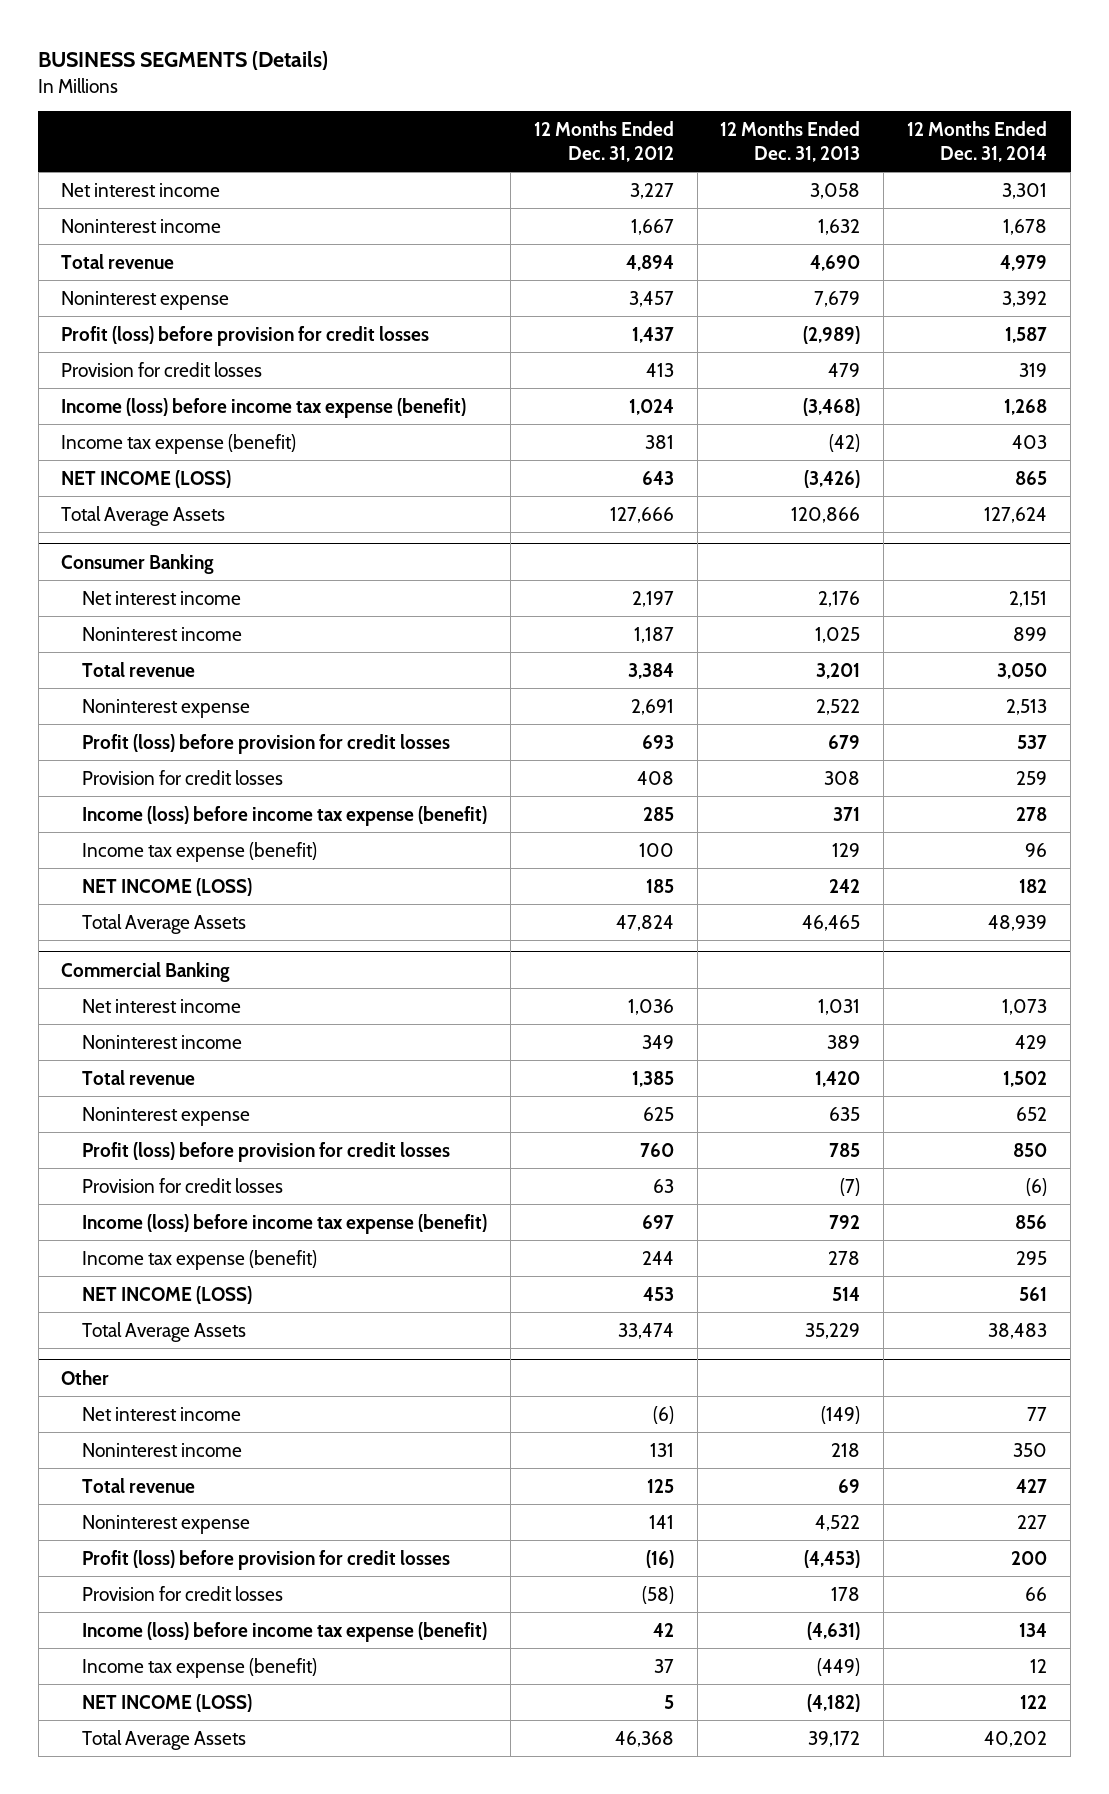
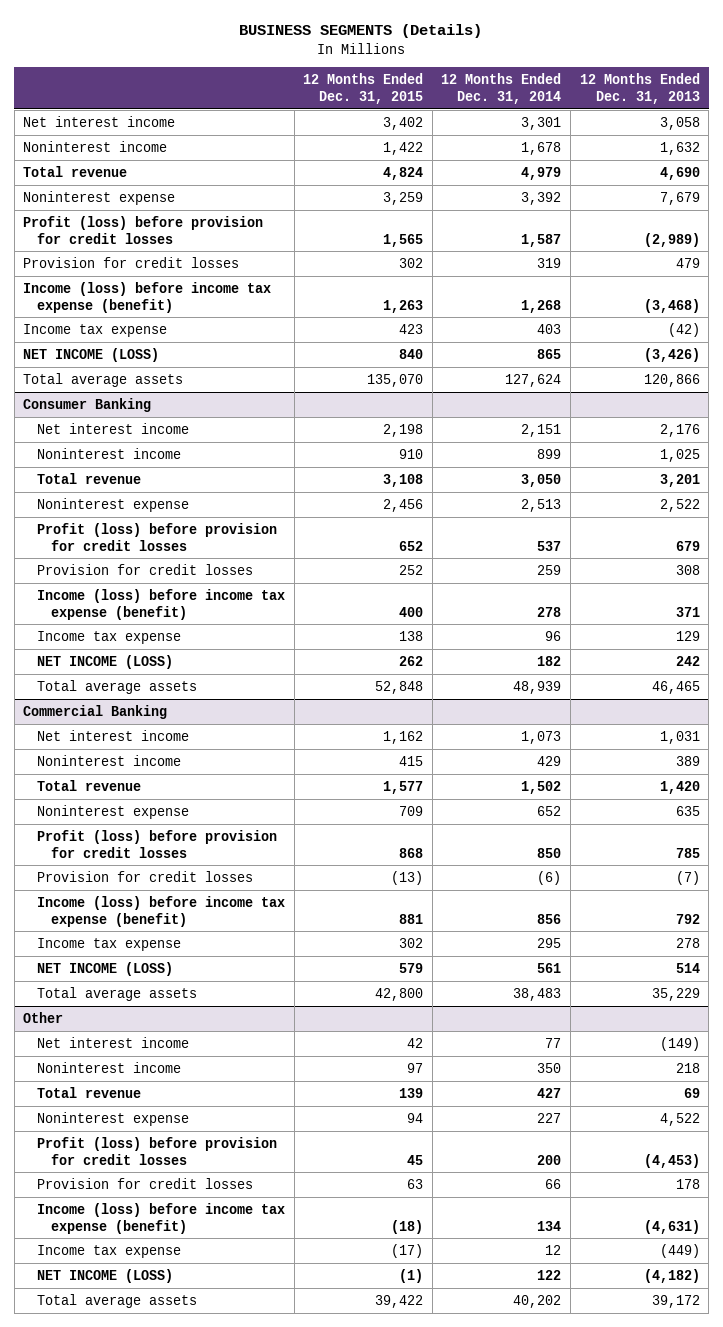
[533,121,674,162] 12 Months Ended Dec. 31, 2012 -> none
none -> [303,73,424,104] 12 Months Ended Dec. 31, 2015
[61,433,297,454] Income tax expense (benefit) -> [23,323,168,337] Income tax expense
[61,505,226,526] Total Average Assets -> [23,372,184,387] Total average assets
[81,841,317,862] Income tax expense (benefit) -> [36,630,181,644] Income tax expense
[81,913,246,934] Total Average Assets -> [36,679,197,694] Total average assets
[81,1249,317,1270] Income tax expense (benefit) -> [36,937,181,951] Income tax expense
[81,1321,246,1342] Total Average Assets -> [36,986,197,1001] Total average assets
[81,1657,317,1678] Income tax expense (benefit) -> [36,1244,181,1258] Income tax expense
[81,1729,246,1750] Total Average Assets -> [36,1293,197,1308] Total average assets

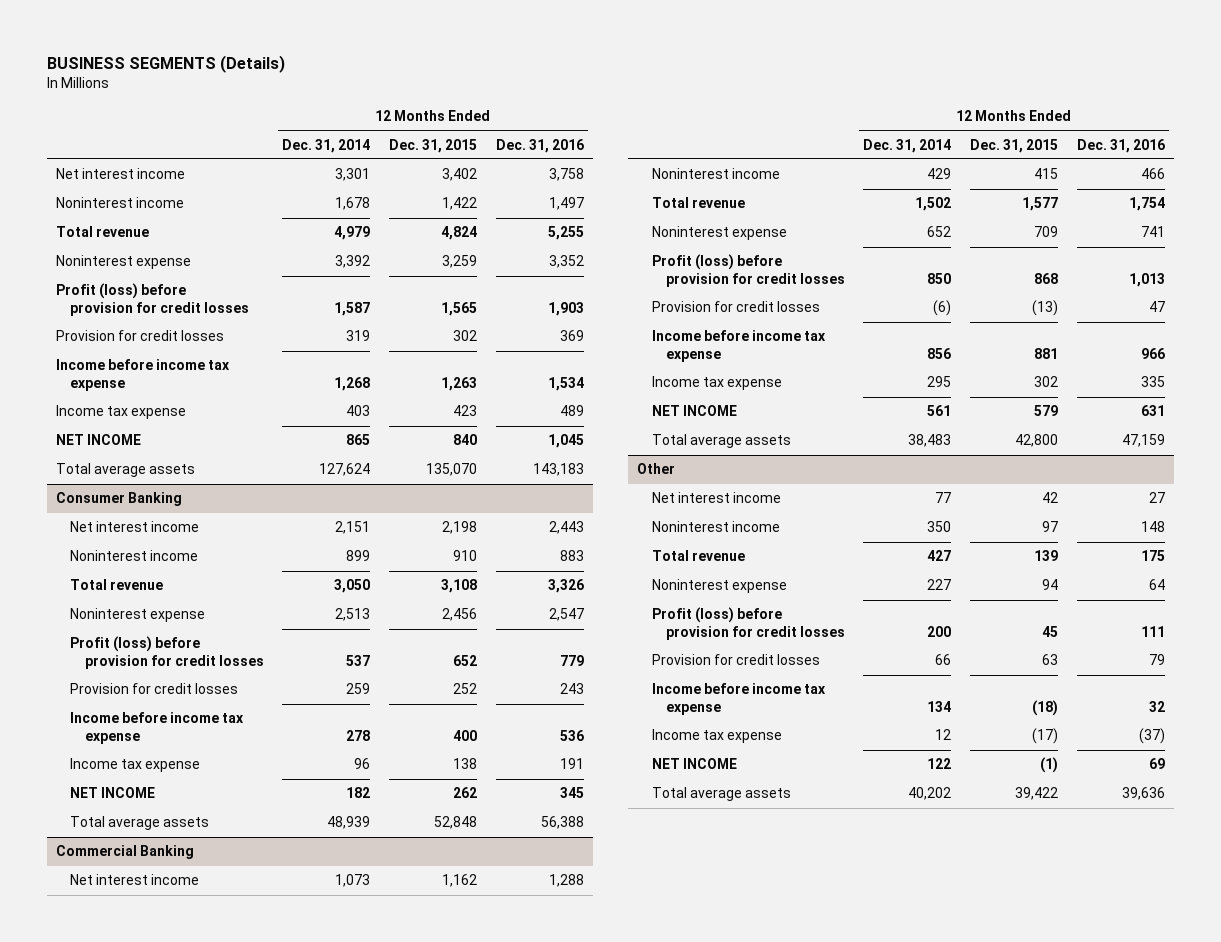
[579,73,700,104] 12 Months Ended Dec. 31, 2013 -> none
none -> [495,138,584,153] Dec. 31, 2016
[23,281,272,313] Income (loss) before income tax expense (benefit) -> [56,359,231,392] Income before income tax expense
[23,347,160,362] NET INCOME (LOSS) -> [56,434,142,446] NET INCOME
[36,588,285,620] Income (loss) before income tax expense (benefit) -> [70,712,245,745] Income before income tax expense
[36,654,173,669] NET INCOME (LOSS) -> [70,787,156,799] NET INCOME
[36,895,285,927] Income (loss) before income tax expense (benefit) -> [651,330,826,363] Income before income tax expense
[36,961,173,976] NET INCOME (LOSS) -> [651,405,737,417] NET INCOME
[36,1202,285,1234] Income (loss) before income tax expense (benefit) -> [651,683,826,716] Income before income tax expense
[36,1268,173,1283] NET INCOME (LOSS) -> [651,758,737,770] NET INCOME

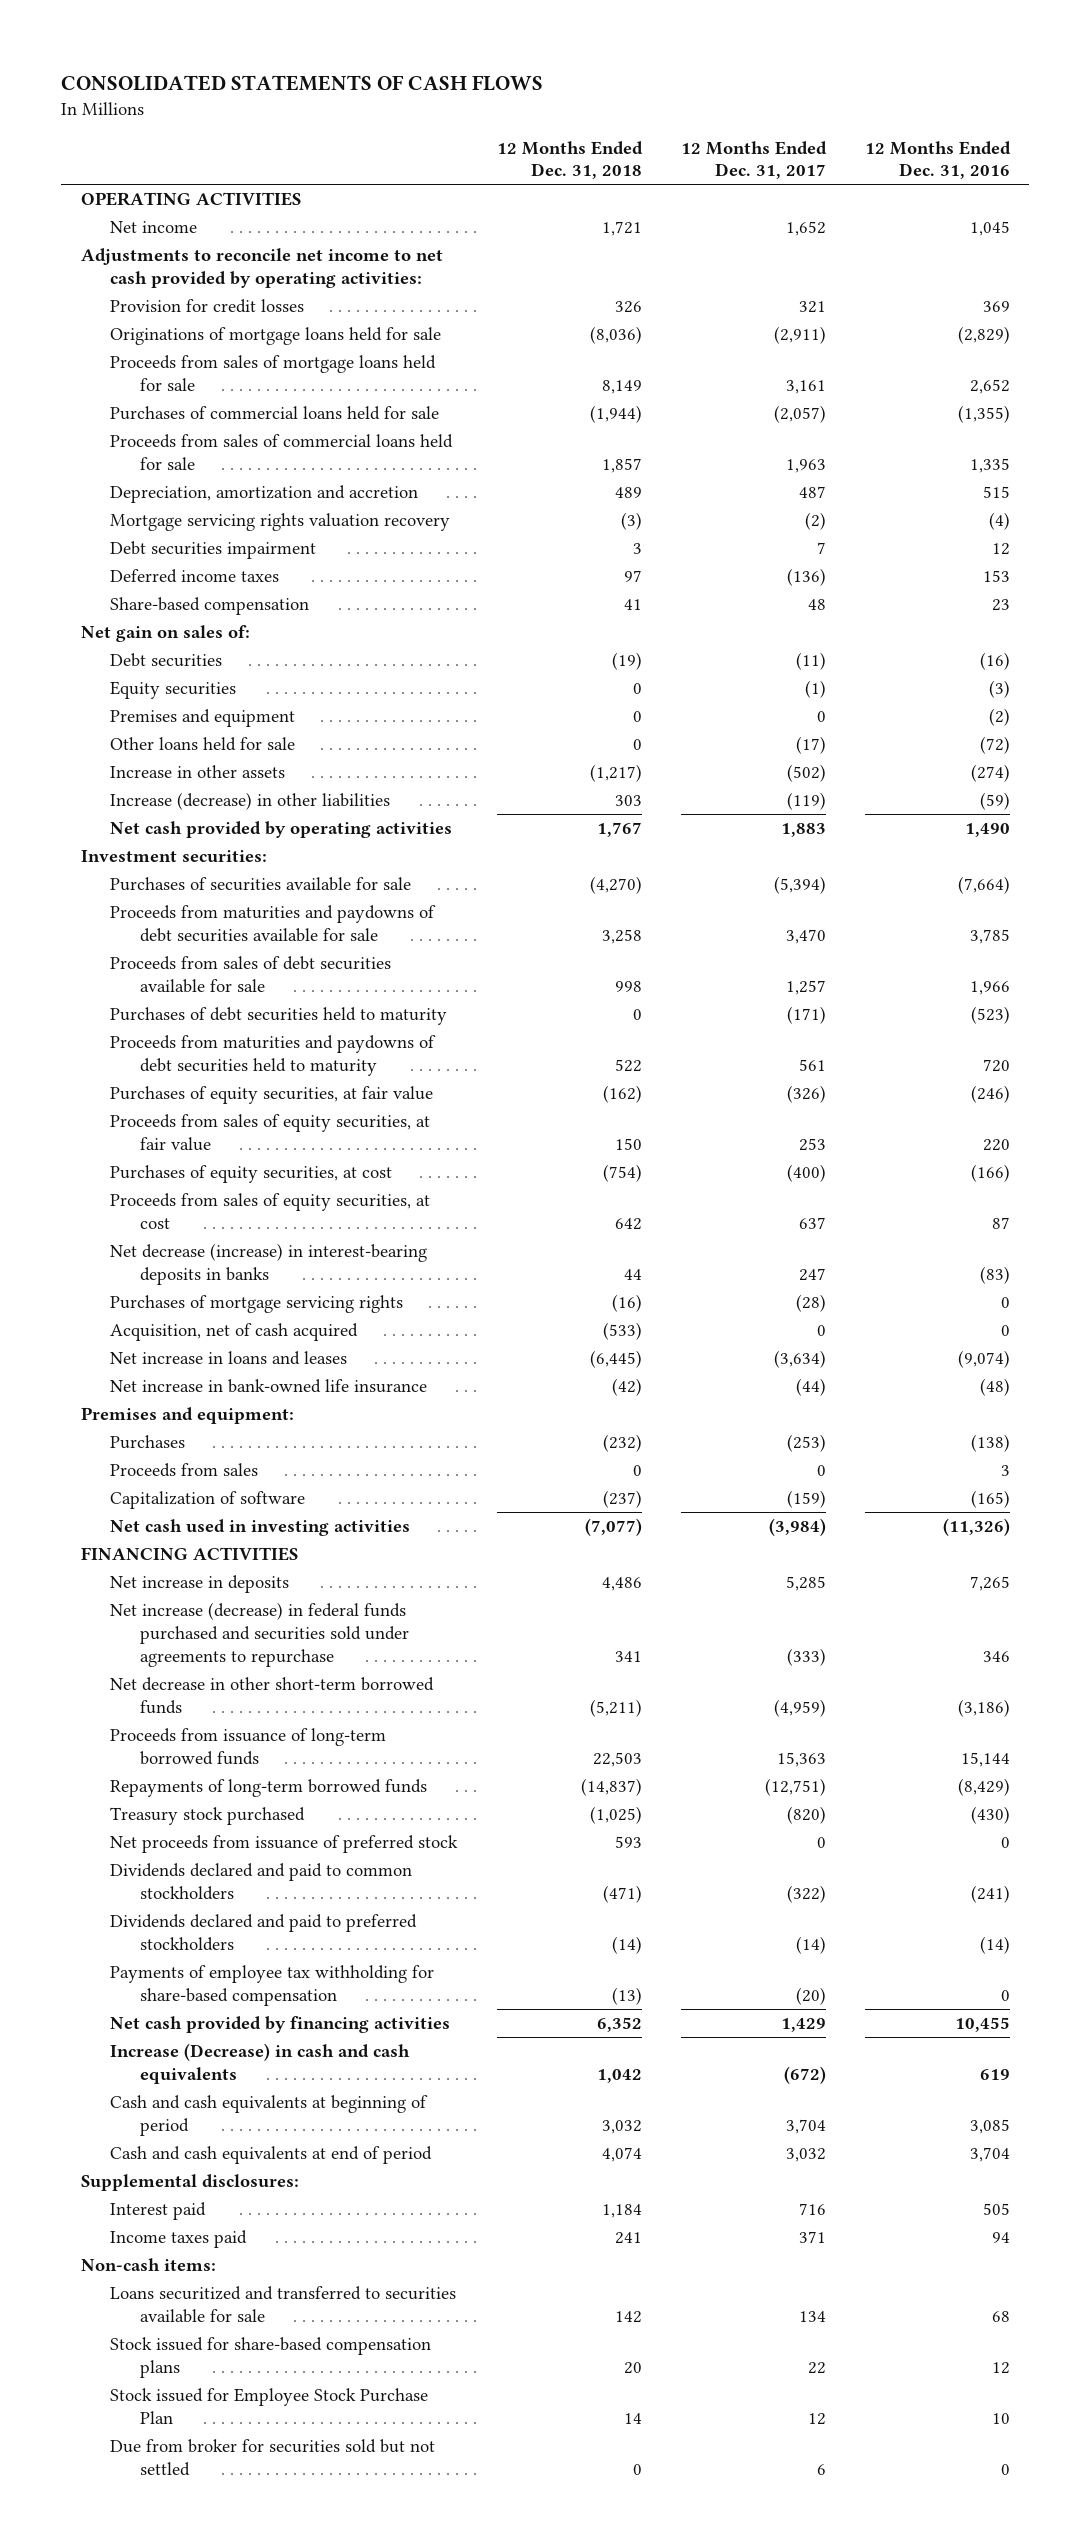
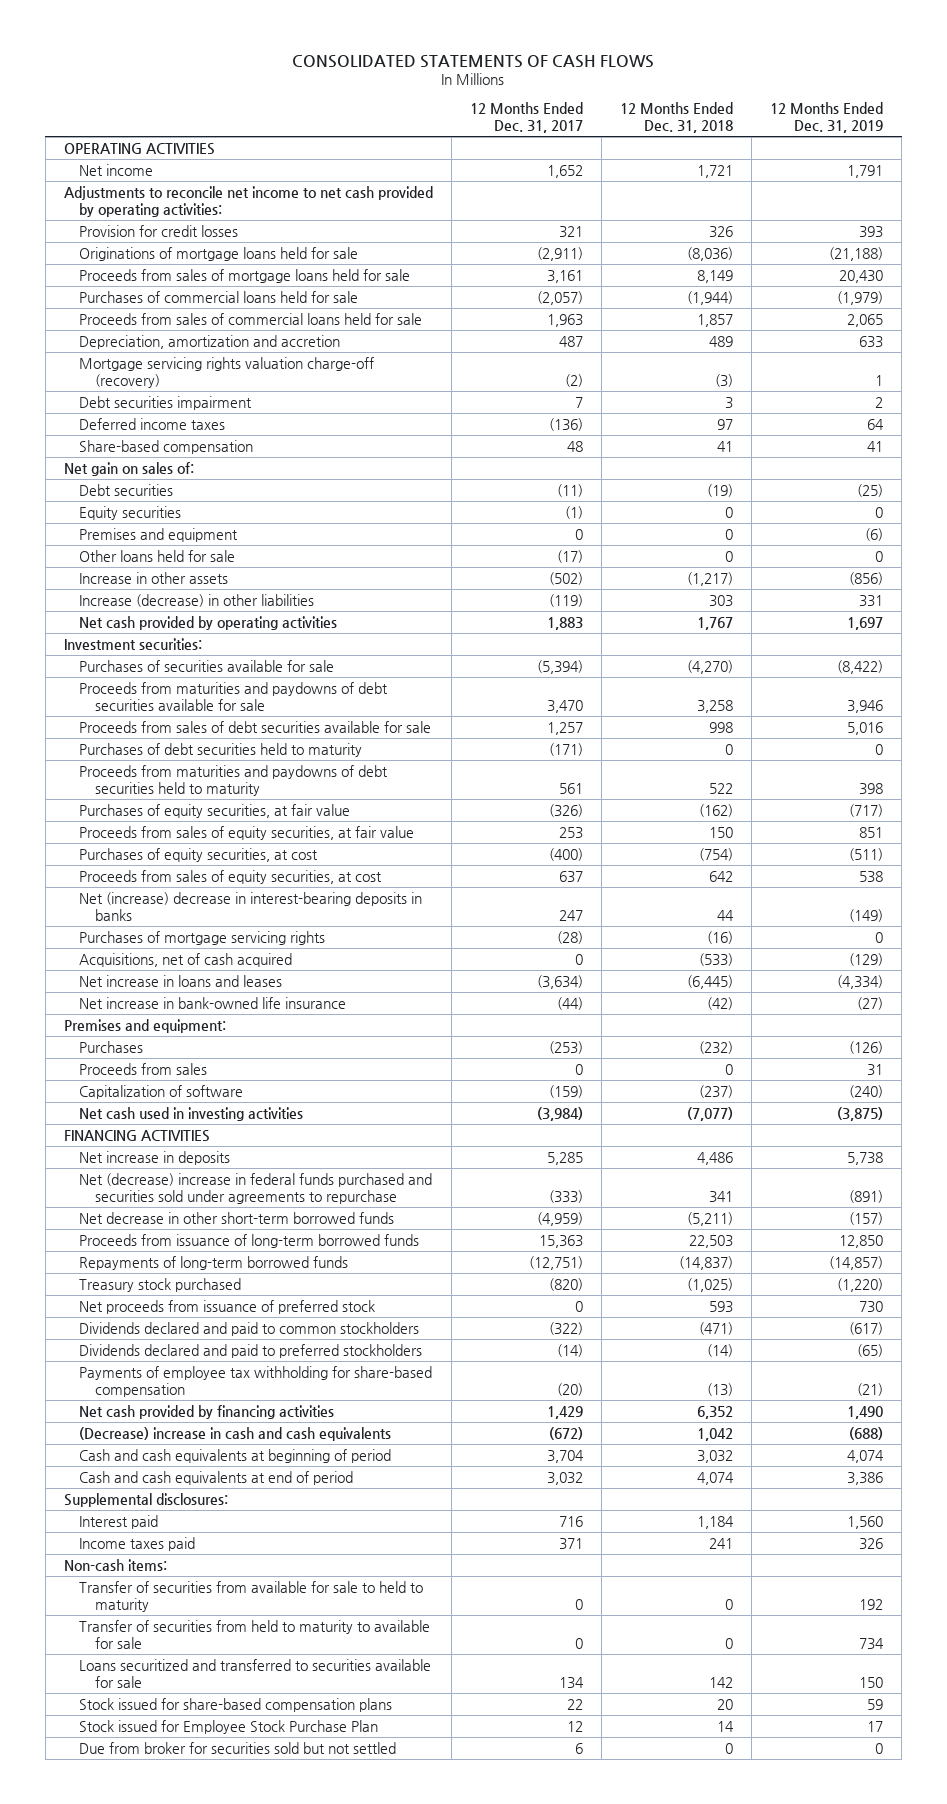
[864,140,1011,180] 12 Months Ended Dec. 31, 2016 -> none
none -> [770,101,884,133] 12 Months Ended Dec. 31, 2019
[110,513,451,532] Mortgage servicing rights valuation recovery -> [79,356,375,388] Mortgage servicing rights valuation charge-off (recovery)
[110,1243,428,1285] Net decrease (increase) in interest-bearing deposits in banks -> [79,891,423,921] Net (increase) decrease in interest-bearing deposits in banks
[110,1323,359,1342] Acquisition, net of cash acquired -> [79,952,293,967] Acquisitions, net of cash acquired
[110,1602,409,1667] Net increase (decrease) in federal funds purchased and securities sold under agreements to repurchase -> [79,1172,433,1204] Net (decrease) increase in federal funds purchased and securities sold under agreements to repurchase
[110,2043,411,2084] Increase (Decrease) in cash and cash equivalents -> [79,1426,392,1441] (Decrease) increase in cash and cash equivalents
none -> [79,1580,424,1612] Transfer of securities from available for sale to held to maturity
none -> [79,1619,431,1649] Transfer of securities from held to maturity to available for sale

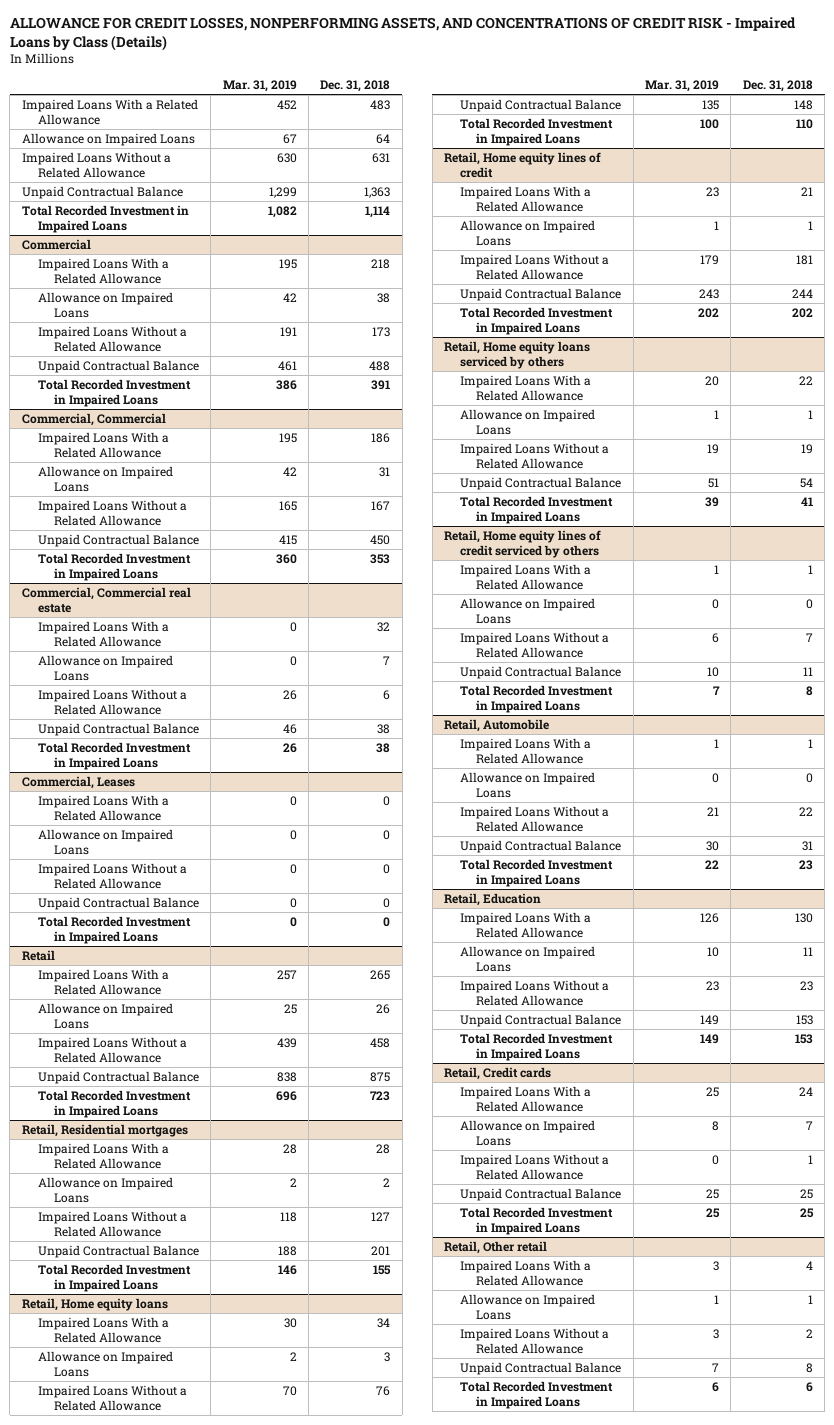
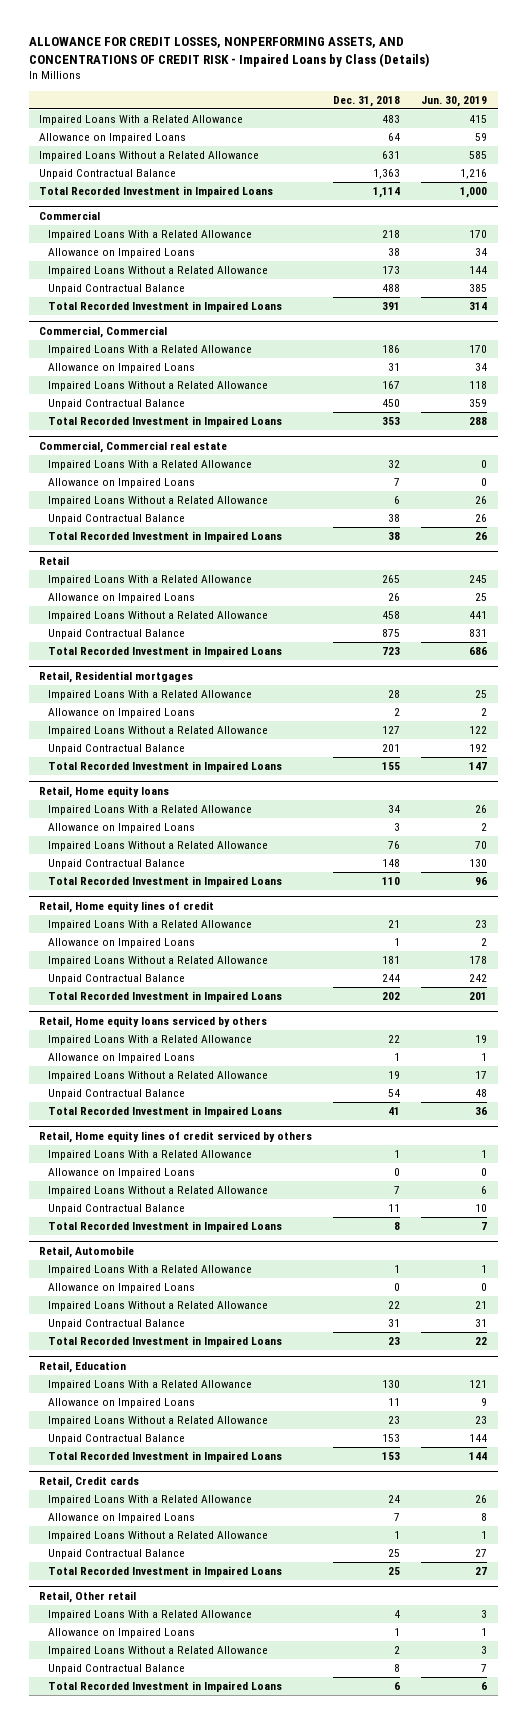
[222,80,297,93] Mar. 31, 2019 -> none
none -> [421,95,488,107] Jun. 30, 2019
[21,775,135,789] Commercial, Leases -> none
[37,794,169,821] Impaired Loans With a Related Allowance -> none
[37,828,173,855] Allowance on Impaired Loans -> none
[37,862,187,889] Impaired Loans Without a Related Allowance -> none
[37,896,199,910] Unpaid Contractual Balance -> none
[37,915,191,944] Total Recorded Investment in Impaired Loans -> none

